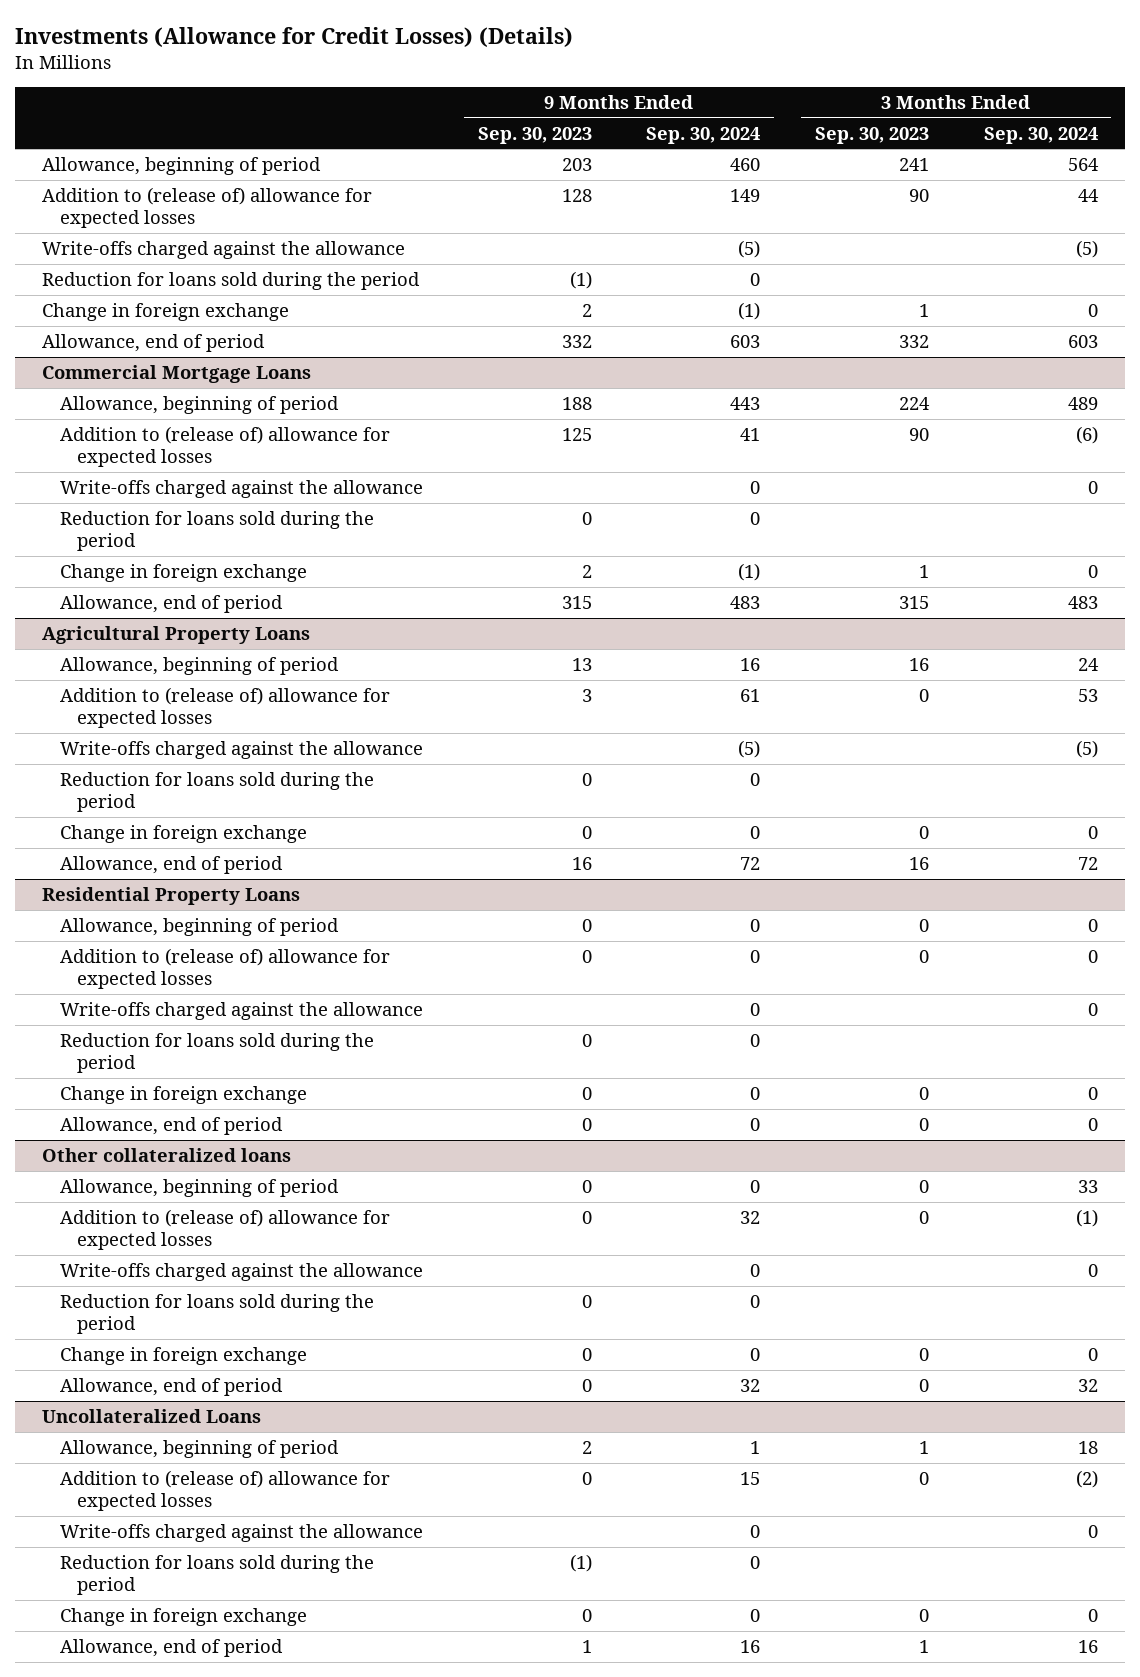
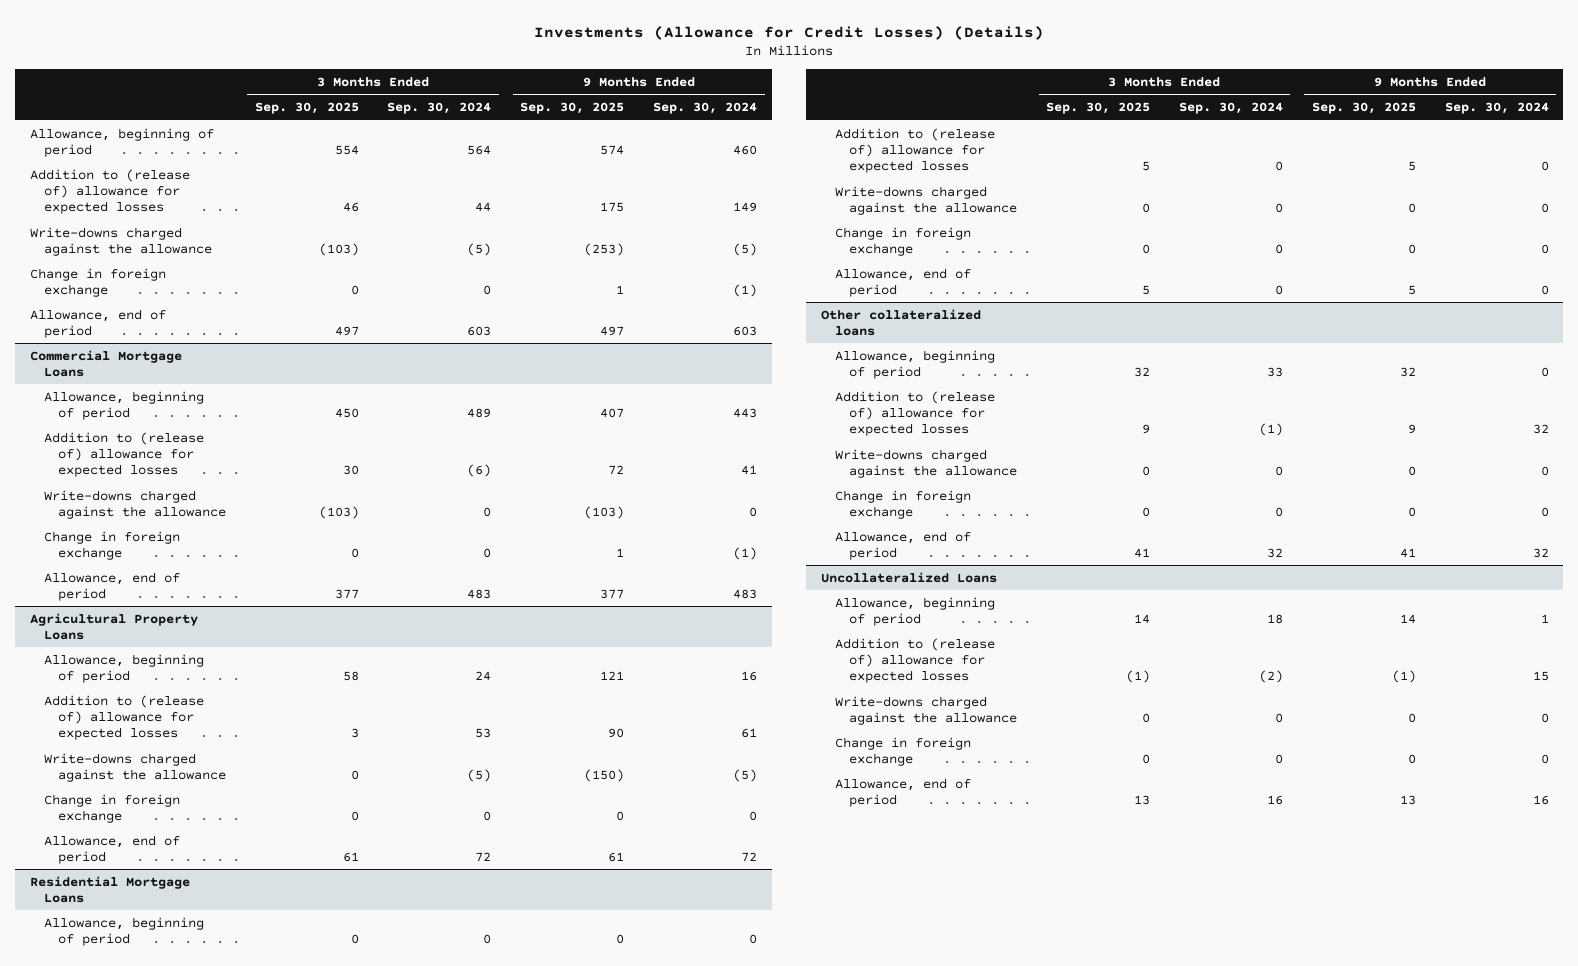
[477,126,592,144] Sep. 30, 2023 -> none
[814,126,929,144] Sep. 30, 2023 -> none
none -> [254,102,359,115] Sep. 30, 2025
none -> [520,102,625,115] Sep. 30, 2025
[42,271,421,290] Reduction for loans sold during the period -> none
[42,240,406,259] Write-offs charged against the allowance -> [29,226,212,256] Write-downs charged against the allowance
[59,510,374,551] Reduction for loans sold during the period -> none
[59,479,423,498] Write-offs charged against the allowance -> [43,489,226,519] Write-downs charged against the allowance
[59,771,374,812] Reduction for loans sold during the period -> none
[59,740,423,759] Write-offs charged against the allowance -> [43,752,226,782] Write-downs charged against the allowance
[42,886,301,905] Residential Property Loans -> [29,875,190,903] Residential Mortgage Loans
[59,1032,374,1073] Reduction for loans sold during the period -> none
[59,1001,423,1020] Write-offs charged against the allowance -> [834,185,1017,215] Write-downs charged against the allowance
[59,1293,374,1334] Reduction for loans sold during the period -> none
[59,1262,423,1281] Write-offs charged against the allowance -> [834,448,1017,478] Write-downs charged against the allowance
[59,1554,374,1595] Reduction for loans sold during the period -> none
[59,1523,423,1542] Write-offs charged against the allowance -> [834,695,1017,725] Write-downs charged against the allowance

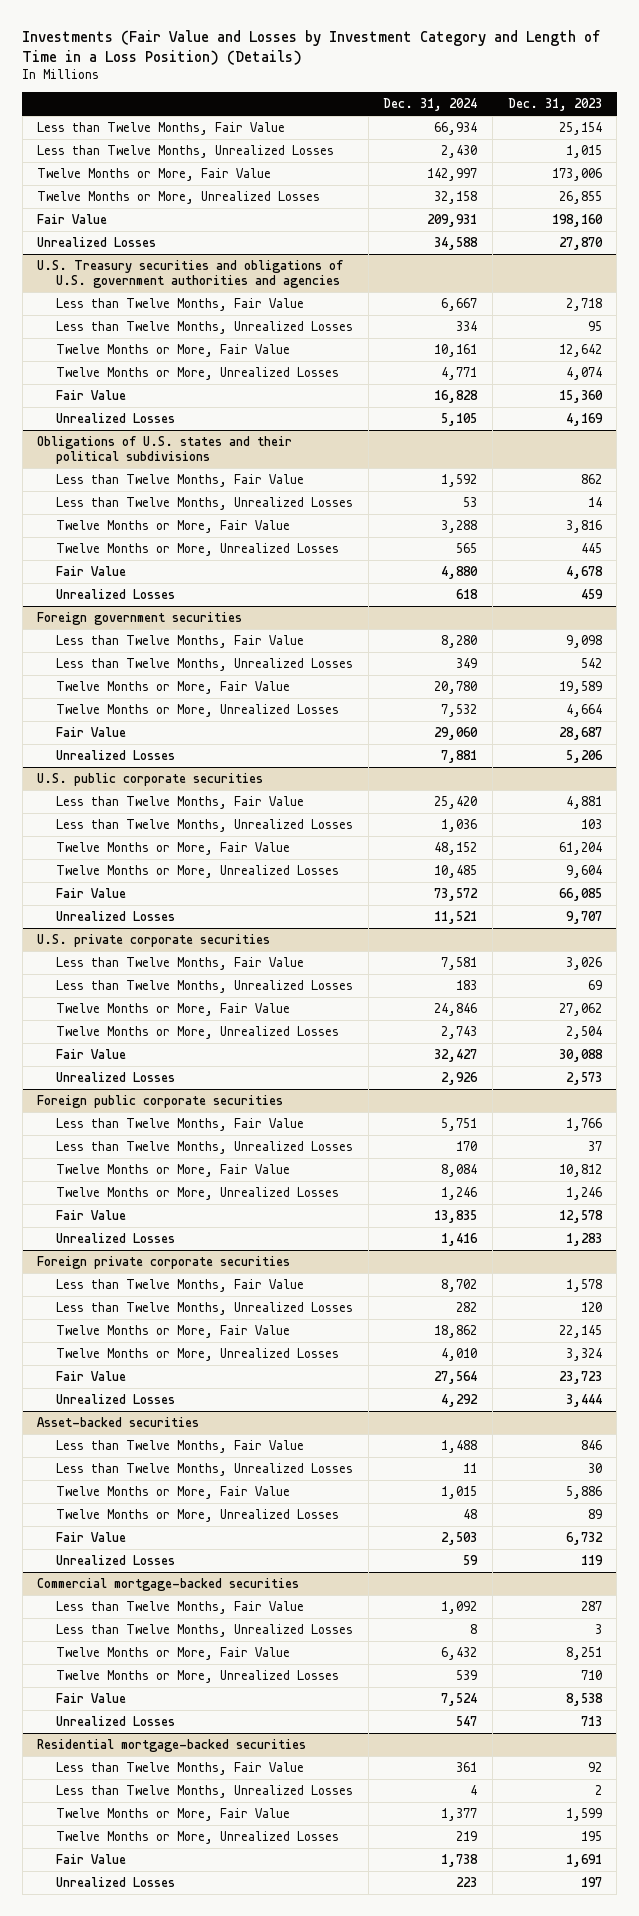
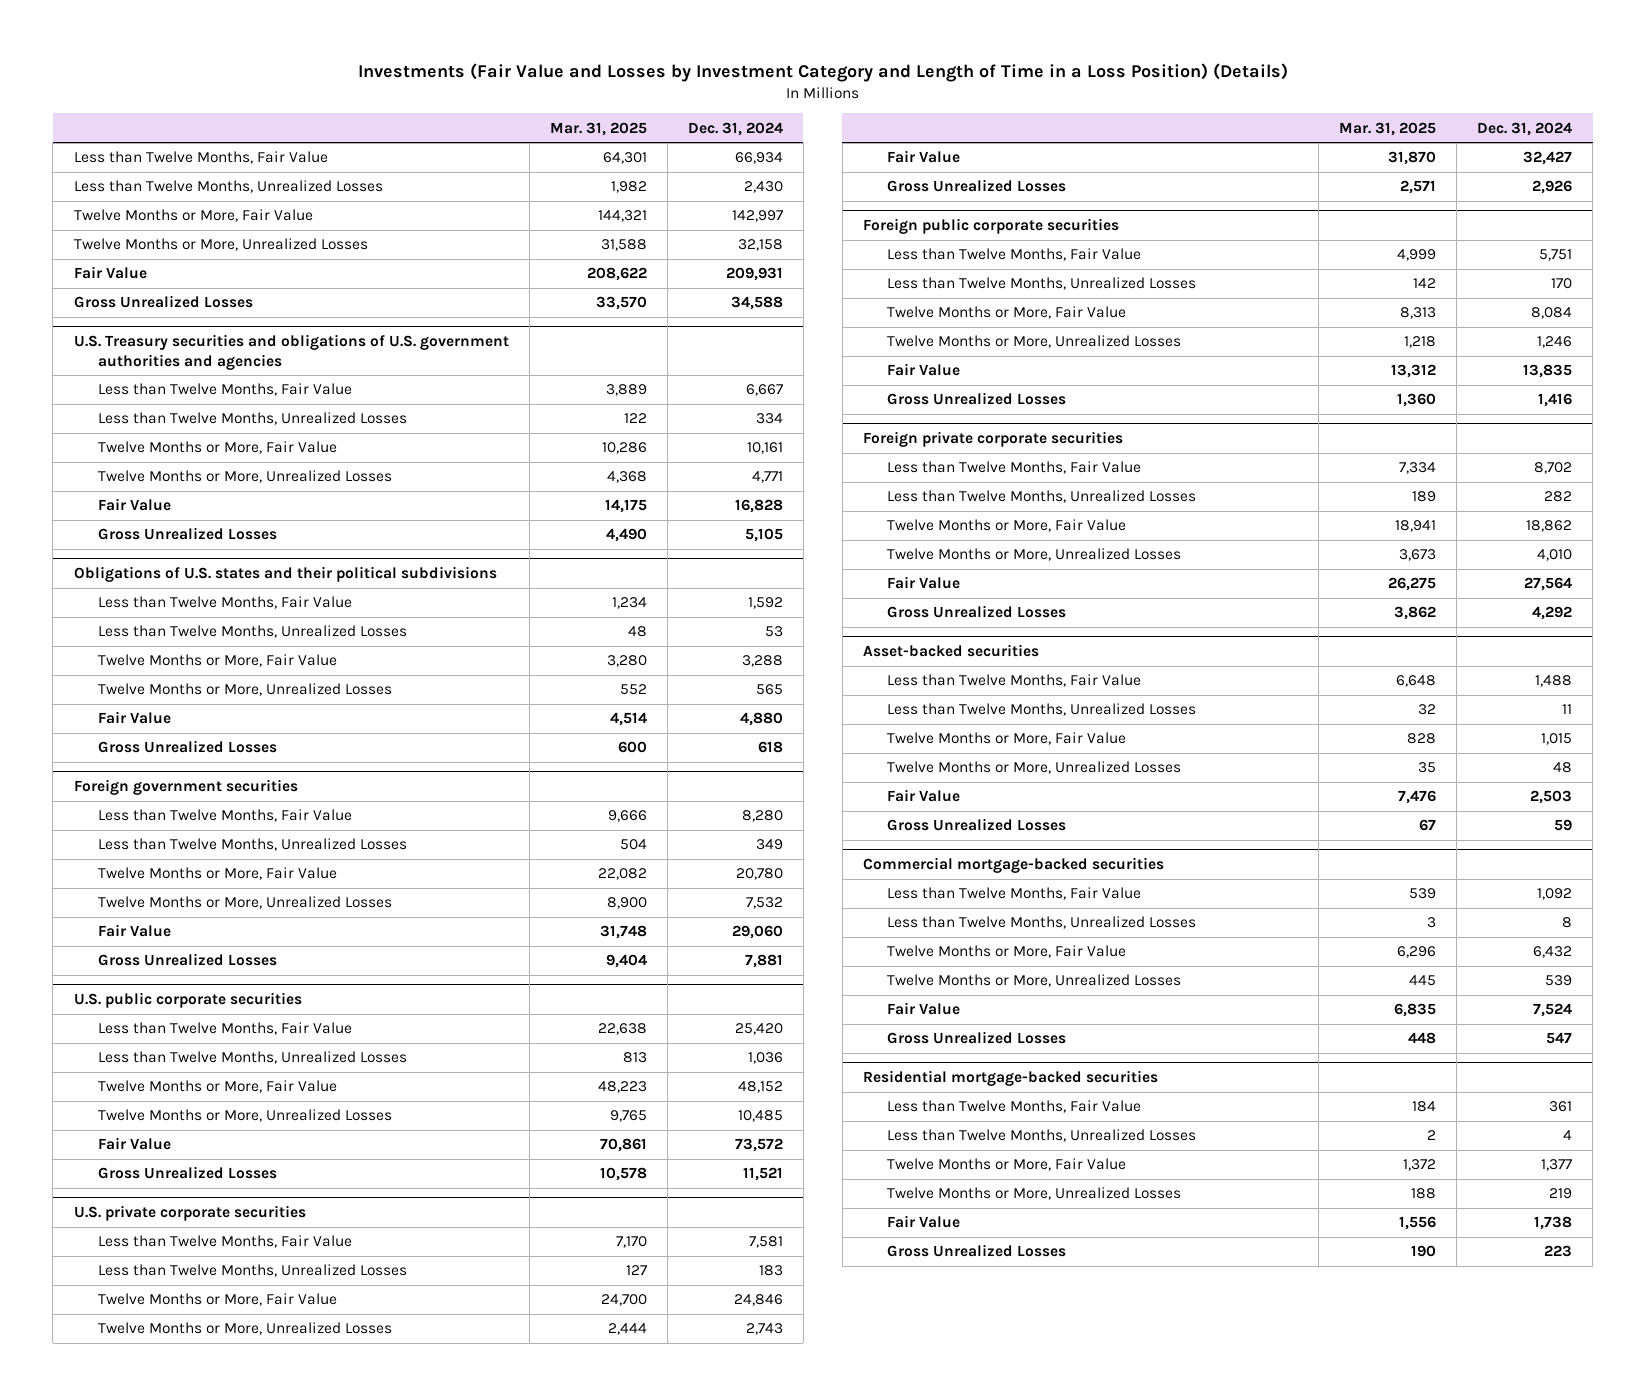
[507,98,602,112] Dec. 31, 2023 -> none
none -> [549,121,647,136] Mar. 31, 2025
[37,236,157,247] Unrealized Losses -> [73,295,253,309] Gross Unrealized Losses
[56,412,176,423] Unrealized Losses -> [97,527,277,541] Gross Unrealized Losses
[56,588,176,599] Unrealized Losses -> [97,740,277,754] Gross Unrealized Losses
[56,749,176,760] Unrealized Losses -> [97,953,277,967] Gross Unrealized Losses
[56,910,176,921] Unrealized Losses -> [97,1166,277,1180] Gross Unrealized Losses
[56,1071,176,1082] Unrealized Losses -> [886,179,1066,193] Gross Unrealized Losses
[56,1232,176,1243] Unrealized Losses -> [886,392,1066,406] Gross Unrealized Losses
[56,1393,176,1404] Unrealized Losses -> [886,605,1066,619] Gross Unrealized Losses
[56,1554,176,1565] Unrealized Losses -> [886,818,1066,832] Gross Unrealized Losses
[56,1715,176,1726] Unrealized Losses -> [886,1031,1066,1045] Gross Unrealized Losses
[56,1876,176,1887] Unrealized Losses -> [886,1244,1066,1258] Gross Unrealized Losses

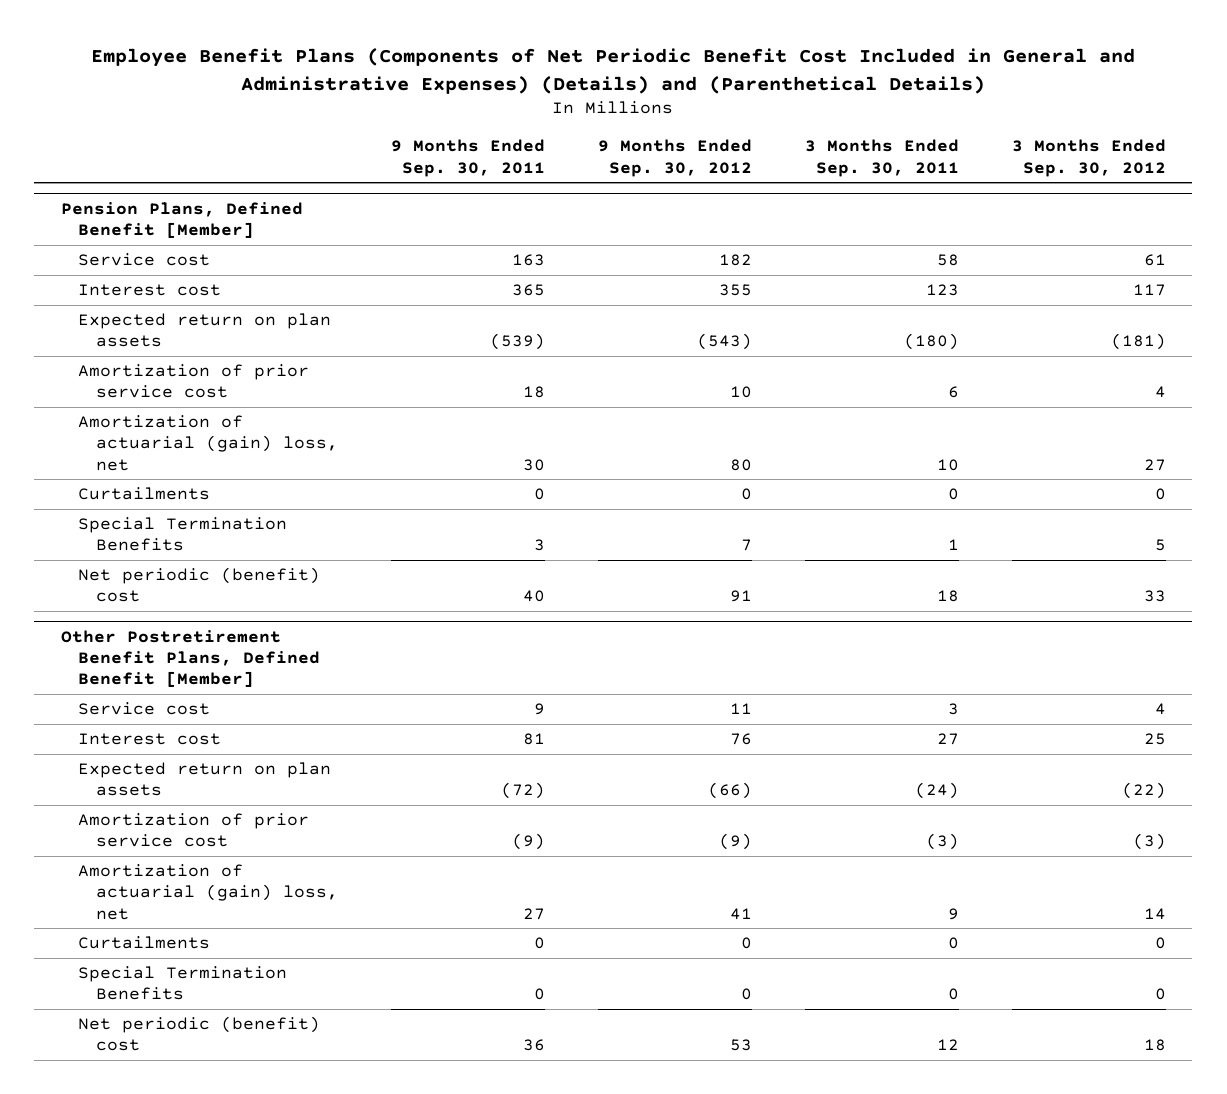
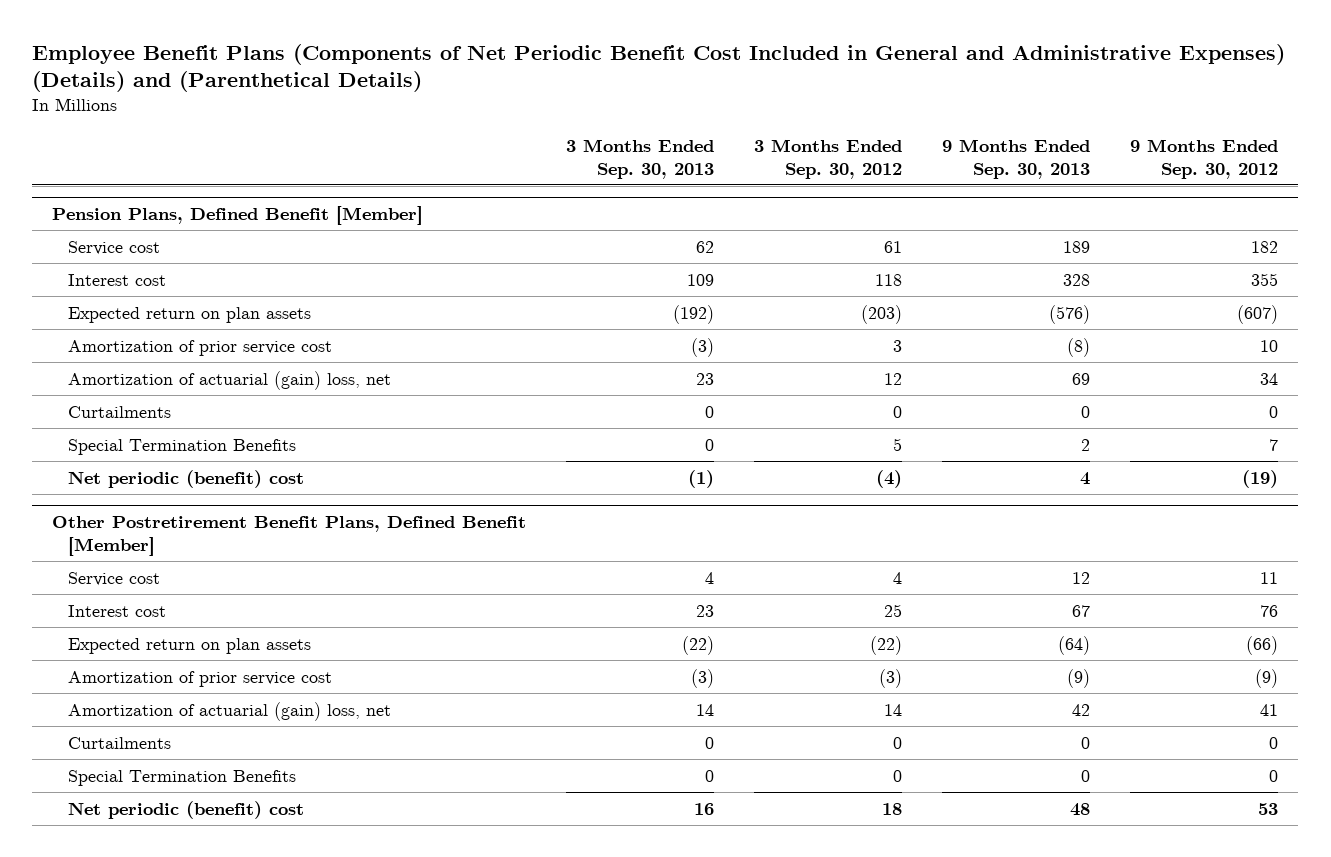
[390,139,545,177] 9 Months Ended Sep. 30, 2011 -> none
[804,139,959,177] 3 Months Ended Sep. 30, 2011 -> none
none -> [566,138,715,179] 3 Months Ended Sep. 30, 2013
none -> [942,138,1091,179] 9 Months Ended Sep. 30, 2013
[1132,284,1166,297] 117 -> [875,273,903,286] 118
[696,333,752,351] (543) -> [1237,304,1279,324] (607)
[1110,333,1166,351] (181) -> [861,304,903,324] (203)
[1154,386,1166,399] 4 -> [893,339,903,352] 3
[729,458,752,471] 80 -> [1260,372,1279,385] 34
[1143,458,1166,471] 27 -> [884,372,903,385] 12
[729,590,752,603] 91 -> [1242,469,1279,488] (19)
[1143,590,1166,603] 33 -> [876,469,903,488] (4)

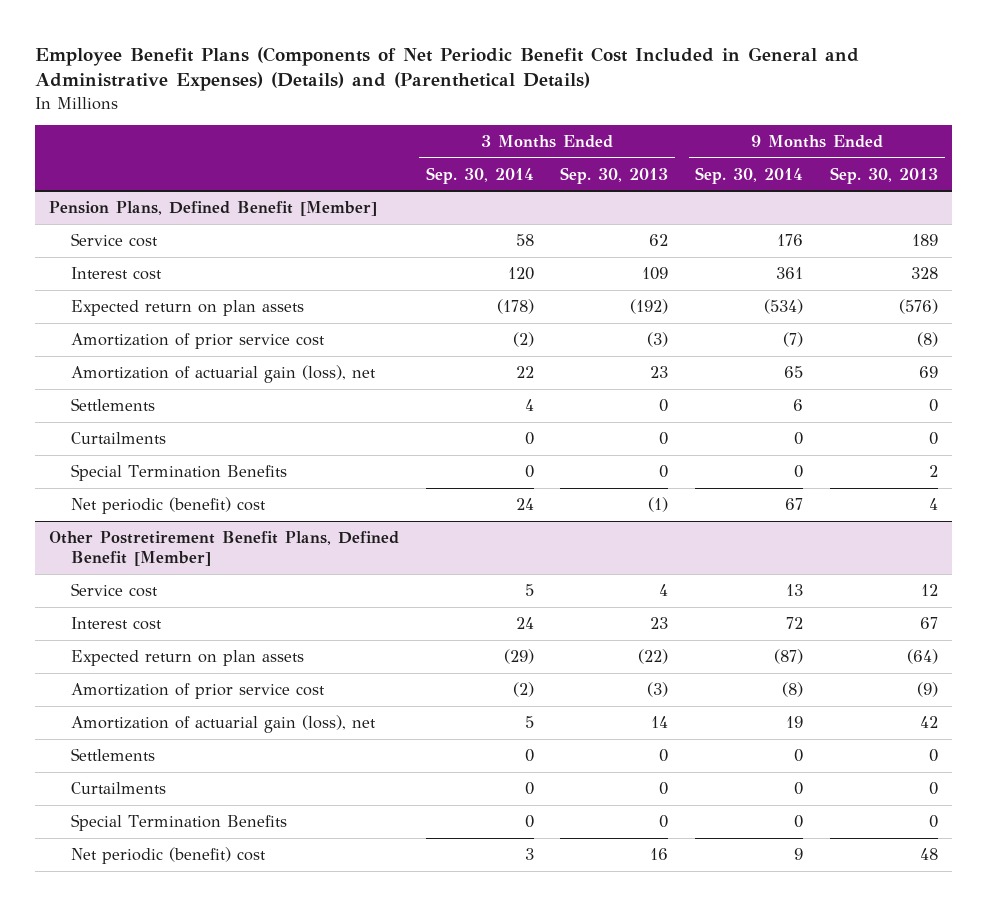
[754,138,903,179] 3 Months Ended Sep. 30, 2012 -> none
[1130,138,1279,179] 9 Months Ended Sep. 30, 2012 -> none
none -> [425,166,534,184] Sep. 30, 2014
none -> [695,166,804,184] Sep. 30, 2014
[68,370,392,390] Amortization of actuarial (gain) loss, net -> [71,364,377,383] Amortization of actuarial gain (loss), net
none -> [71,397,156,411] Settlements
[68,701,392,721] Amortization of actuarial (gain) loss, net -> [71,714,377,733] Amortization of actuarial gain (loss), net
none -> [71,747,156,761] Settlements

